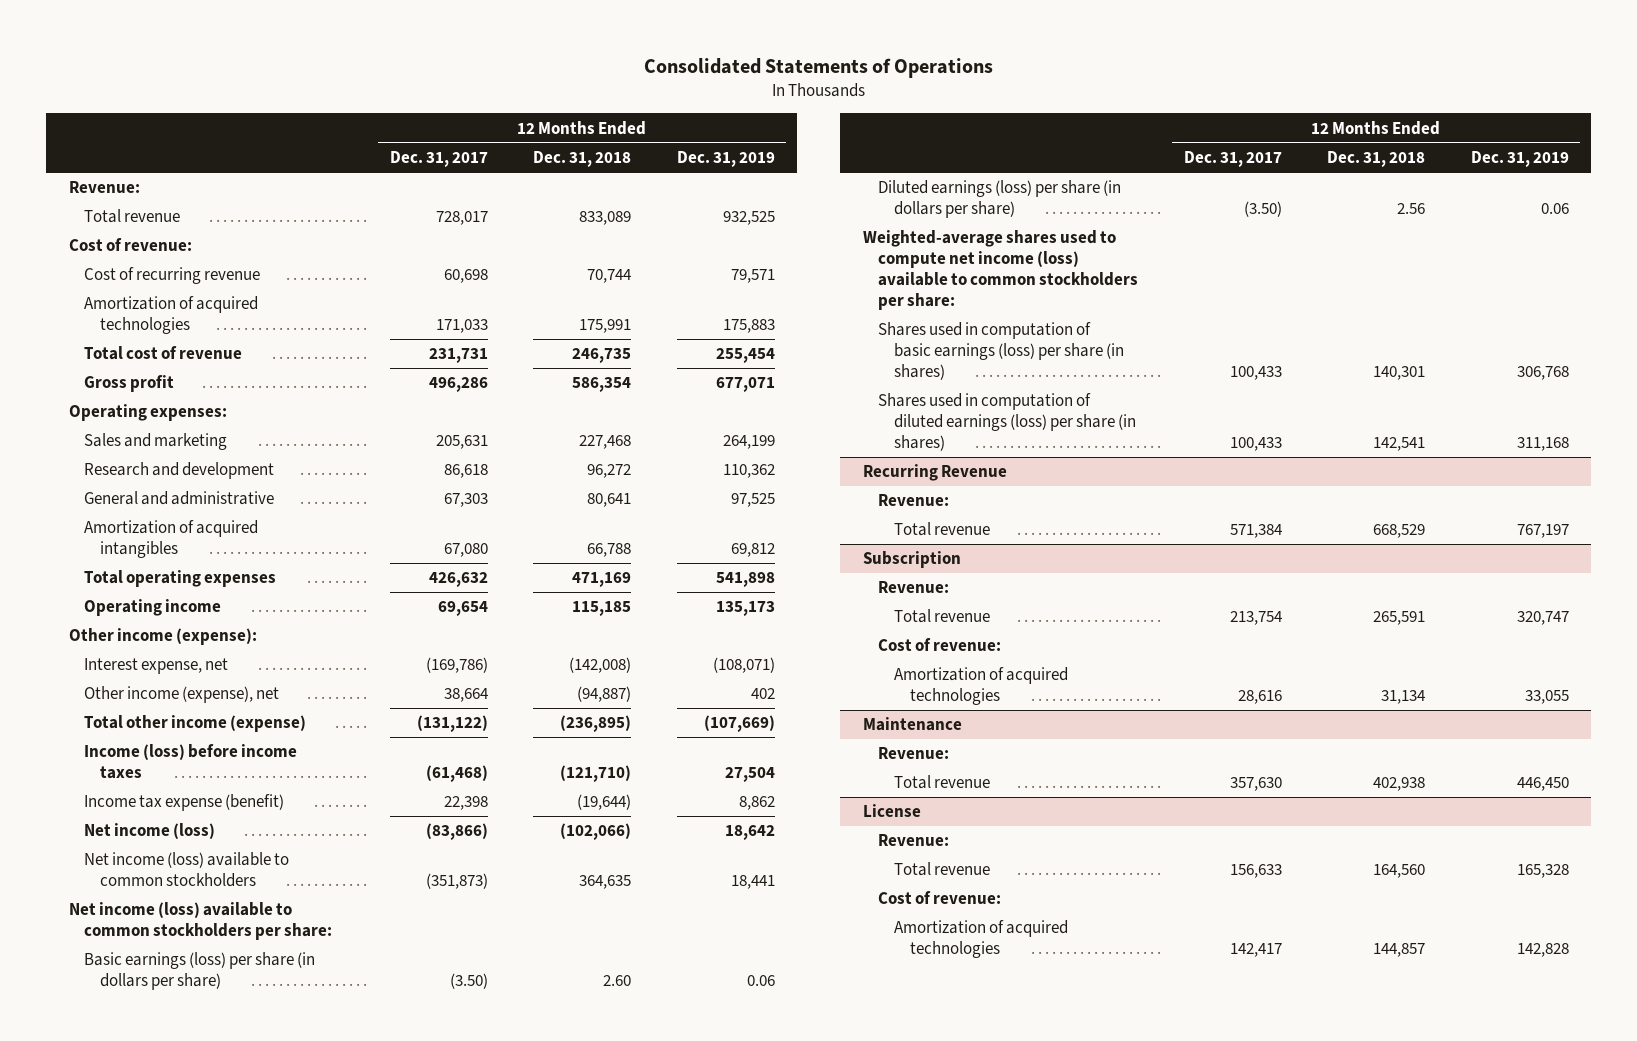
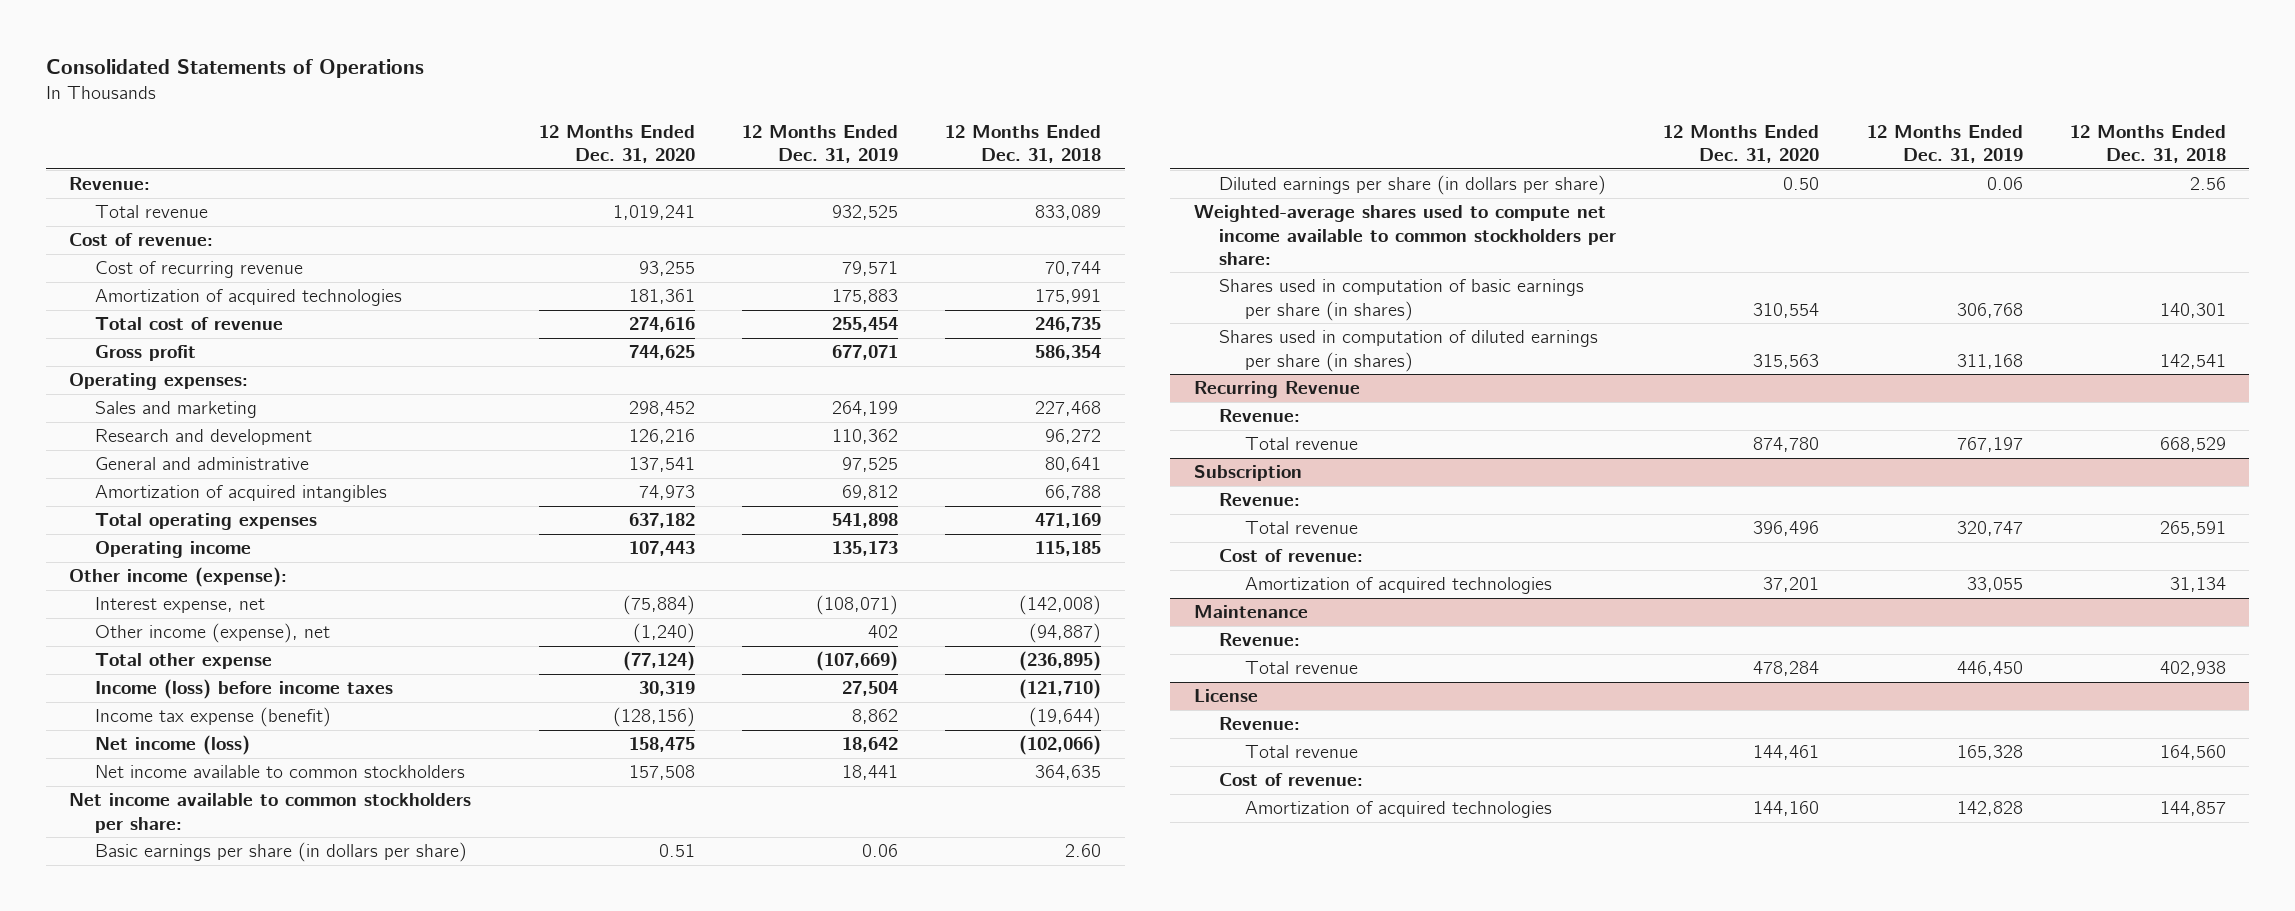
[389,151,488,168] Dec. 31, 2017 -> none
none -> [538,124,695,164] 12 Months Ended Dec. 31, 2020
[84,715,307,733] Total other income (expense) -> [94,653,272,670] Total other expense
[84,852,290,888] Net income (loss) available to common stockholders -> [94,765,465,779] Net income available to common stockholders
[68,902,333,941] Net income (loss) available to common stockholders per share: -> [69,793,472,833] Net income available to common stockholders per share:
[84,952,316,991] Basic earnings (loss) per share (in dollars per share) -> [94,842,467,863] Basic earnings per share (in dollars per share)
[878,180,1122,219] Diluted earnings (loss) per share (in dollars per share) -> [1219,175,1607,196] Diluted earnings per share (in dollars per share)
[862,230,1139,311] Weighted-average shares used to compute net income (loss) available to common stockholders per share: -> [1194,205,1617,265] Weighted-average shares used to compute net income available to common stockholders per share:
[878,322,1124,381] Shares used in computation of basic earnings (loss) per share (in shares) -> [1219,279,1585,321] Shares used in computation of basic earnings per share (in shares)
[878,393,1136,452] Shares used in computation of diluted earnings (loss) per share (in shares) -> [1219,330,1599,372] Shares used in computation of diluted earnings per share (in shares)

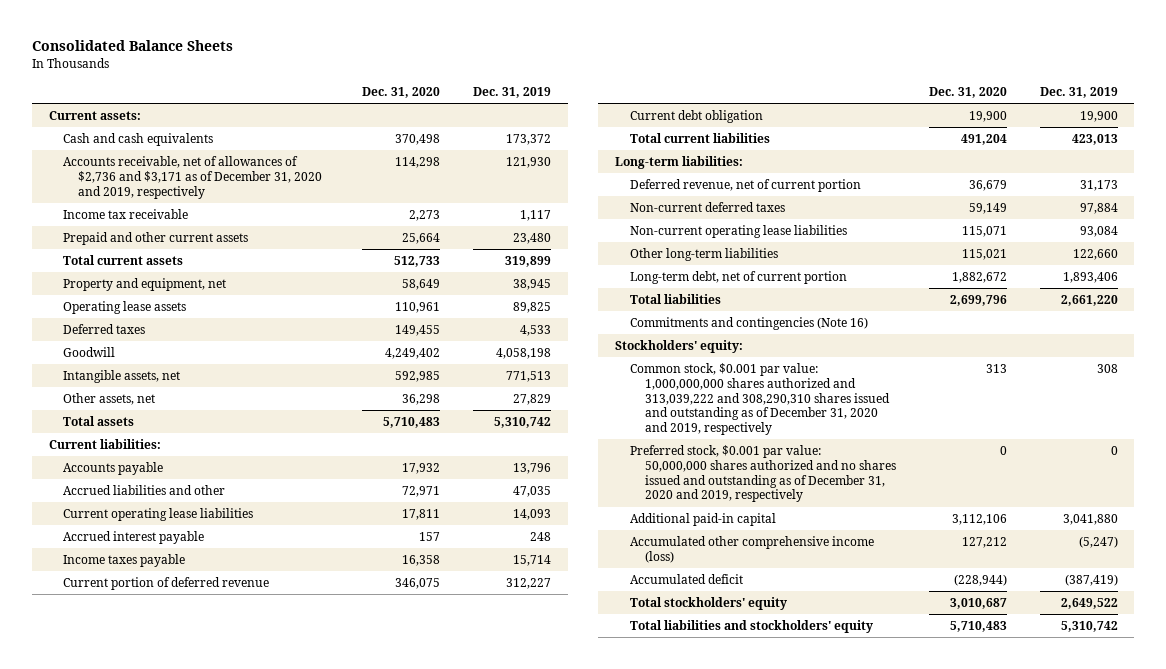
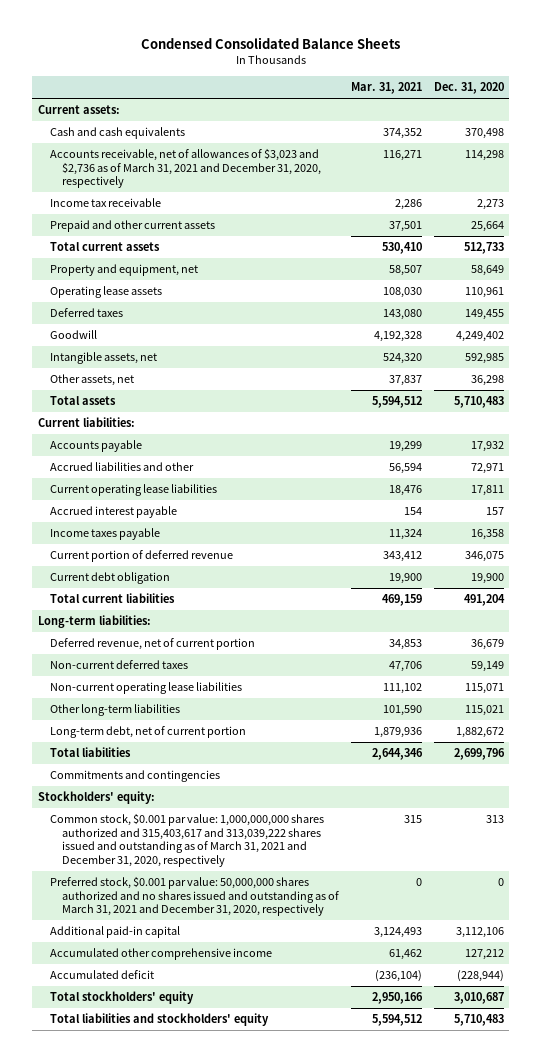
[32,40,234,52] Consolidated Balance Sheets -> [140,37,400,50] Condensed Consolidated Balance Sheets
[473,86,552,98] Dec. 31, 2019 -> none
none -> [351,81,423,94] Mar. 31, 2021
[63,156,323,199] Accounts receivable, net of allowances of $2,736 and $3,171 as of December 31, 2020 and 2019, respectively -> [50,148,322,189] Accounts receivable, net of allowances of $3,023 and $2,736 as of March 31, 2021 and December 31, 2020, respectively
[629,317,868,331] Commitments and contingencies (Note 16) -> [50,770,221,783] Commitments and contingencies
[629,363,890,436] Common stock, $0.001 par value: 1,000,000,000 shares authorized and 313,039,222 and 308,290,310 shares issued and outstanding as of December 31, 2020 and 2019, respectively -> [50,813,325,867] Common stock, $0.001 par value: 1,000,000,000 shares authorized and 315,403,617 and 313,039,222 shares issued and outstanding as of March 31, 2021 and December 31, 2020, respectively
[629,445,896,503] Preferred stock, $0.001 par value: 50,000,000 shares authorized and no shares issued and outstanding as of December 31, 2020 and 2019, respectively -> [50,876,340,917] Preferred stock, $0.001 par value: 50,000,000 shares authorized and no shares issued and outstanding as of March 31, 2021 and December 31, 2020, respectively
[629,536,874,563] Accumulated other comprehensive income (loss) -> [50,948,273,961] Accumulated other comprehensive income

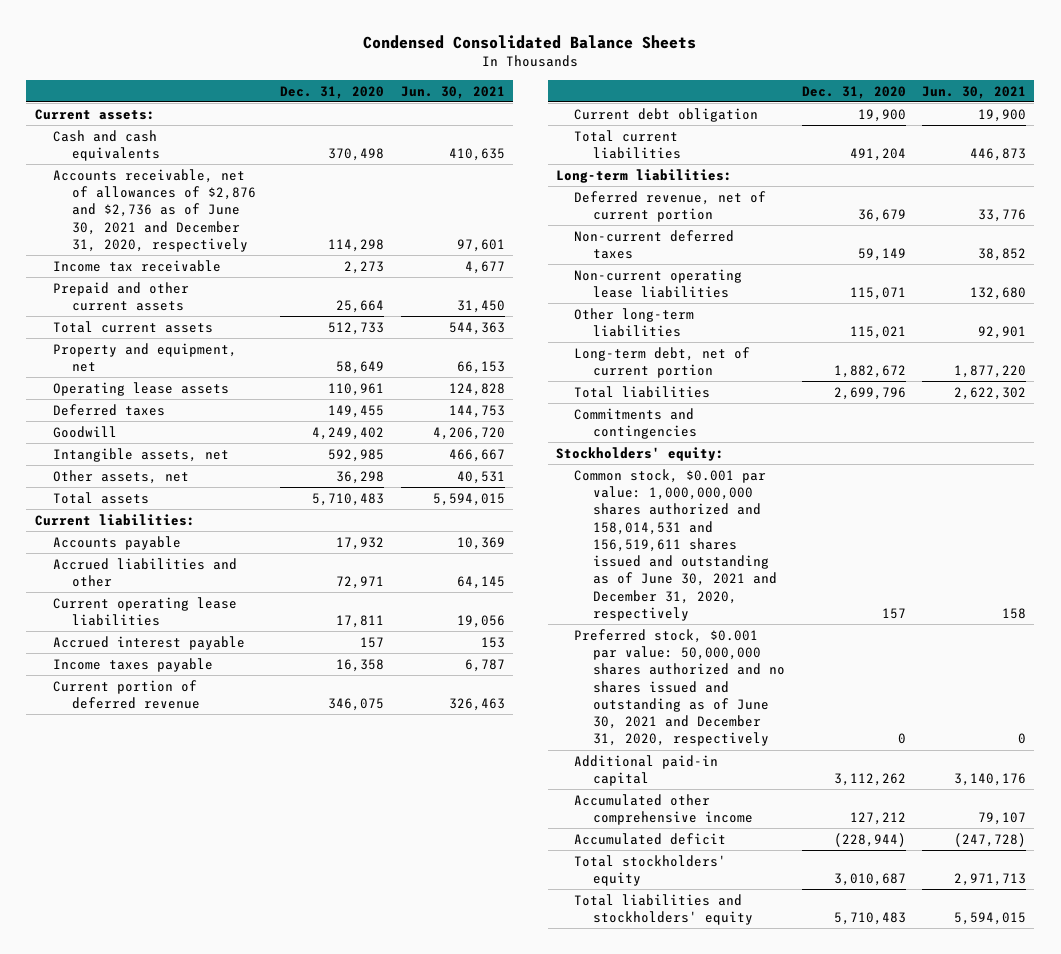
[351,81,423,94] Mar. 31, 2021 -> none
none -> [400,85,505,99] Jun. 30, 2021
[50,148,322,189] Accounts receivable, net of allowances of $3,023 and $2,736 as of March 31, 2021 and December 31, 2020, respectively -> [53,168,256,252] Accounts receivable, net of allowances of $2,876 and $2,736 as of June 30, 2021 and December 31, 2020, respectively
[50,813,325,867] Common stock, $0.001 par value: 1,000,000,000 shares authorized and 315,403,617 and 313,039,222 shares issued and outstanding as of March 31, 2021 and December 31, 2020, respectively -> [574,468,778,621] Common stock, $0.001 par value: 1,000,000,000 shares authorized and 158,014,531 and 156,519,611 shares issued and outstanding as of June 30, 2021 and December 31, 2020, respectively
[485,815,504,824] 313 -> [881,607,906,619] 157
[50,876,340,917] Preferred stock, $0.001 par value: 50,000,000 shares authorized and no shares issued and outstanding as of March 31, 2021 and December 31, 2020, respectively -> [574,628,786,747] Preferred stock, $0.001 par value: 50,000,000 shares authorized and no shares issued and outstanding as of June 30, 2021 and December 31, 2020, respectively
[455,927,504,939] 3,112,106 -> [833,773,906,787] 3,112,262

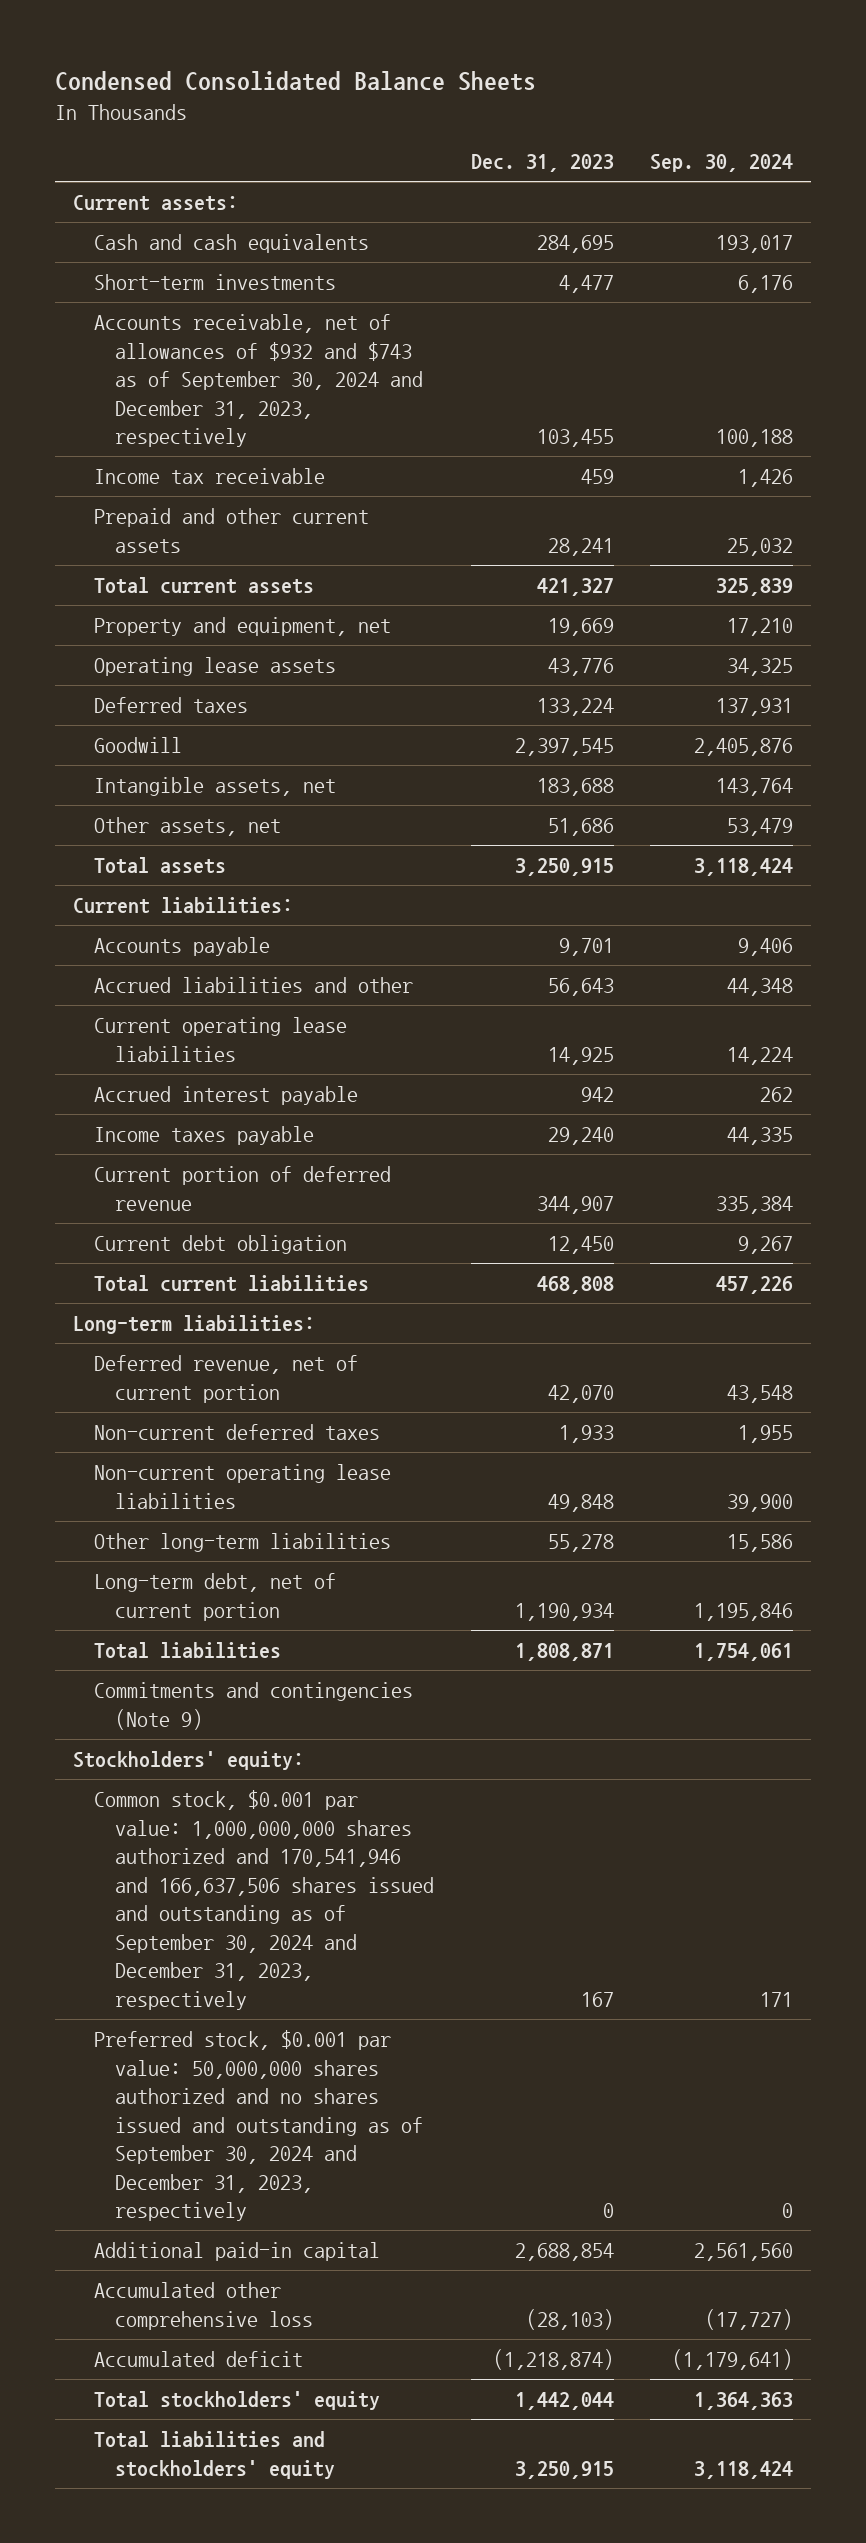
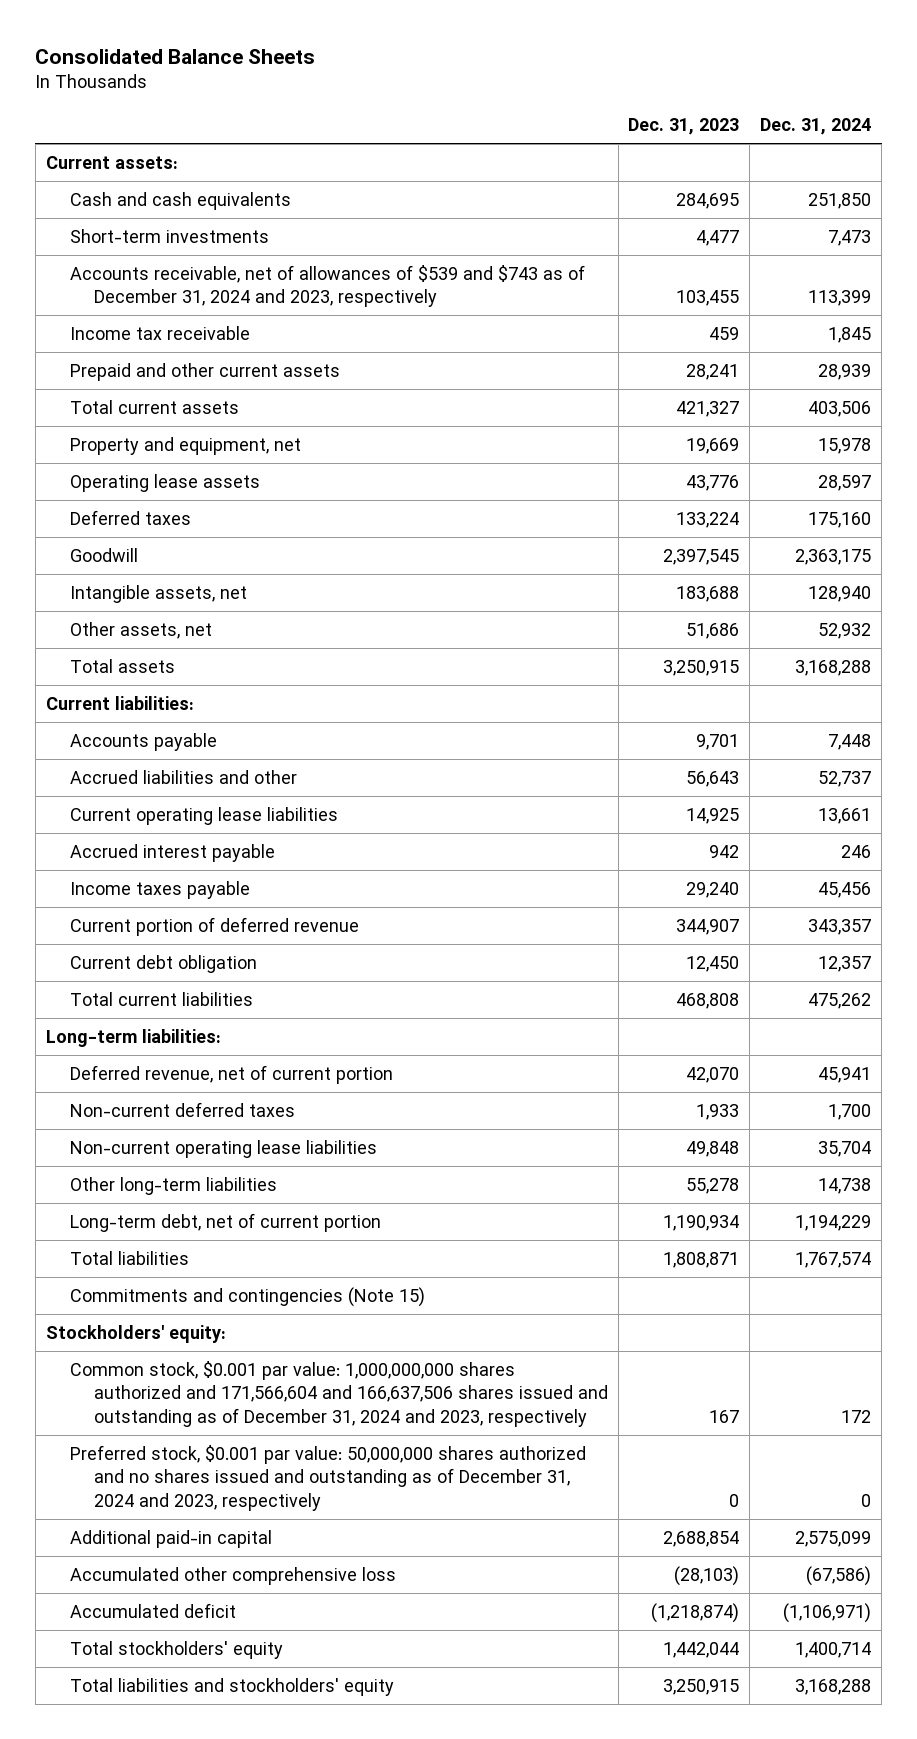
[55,71,537,92] Condensed Consolidated Balance Sheets -> [35,48,316,64] Consolidated Balance Sheets
[649,154,793,173] Sep. 30, 2024 -> none
none -> [760,118,872,136] Dec. 31, 2024
[94,314,424,448] Accounts receivable, net of allowances of $932 and $743 as of September 30, 2024 and December 31, 2023, respectively -> [69,264,585,308] Accounts receivable, net of allowances of $539 and $743 as of December 31, 2024 and 2023, respectively
[94,1682,414,1730] Commitments and contingencies (Note 9) -> [69,1286,425,1307] Commitments and contingencies (Note 15)
[94,1790,435,2010] Common stock, $0.001 par value: 1,000,000,000 shares authorized and 170,541,946 and 166,637,506 shares issued and outstanding as of September 30, 2024 and December 31, 2023, respectively -> [69,1360,608,1427] Common stock, $0.001 par value: 1,000,000,000 shares authorized and 171,566,604 and 166,637,506 shares issued and outstanding as of December 31, 2024 and 2023, respectively
[94,2030,424,2222] Preferred stock, $0.001 par value: 50,000,000 shares authorized and no shares issued and outstanding as of September 30, 2024 and December 31, 2023, respectively -> [69,1444,586,1511] Preferred stock, $0.001 par value: 50,000,000 shares authorized and no shares issued and outstanding as of December 31, 2024 and 2023, respectively

